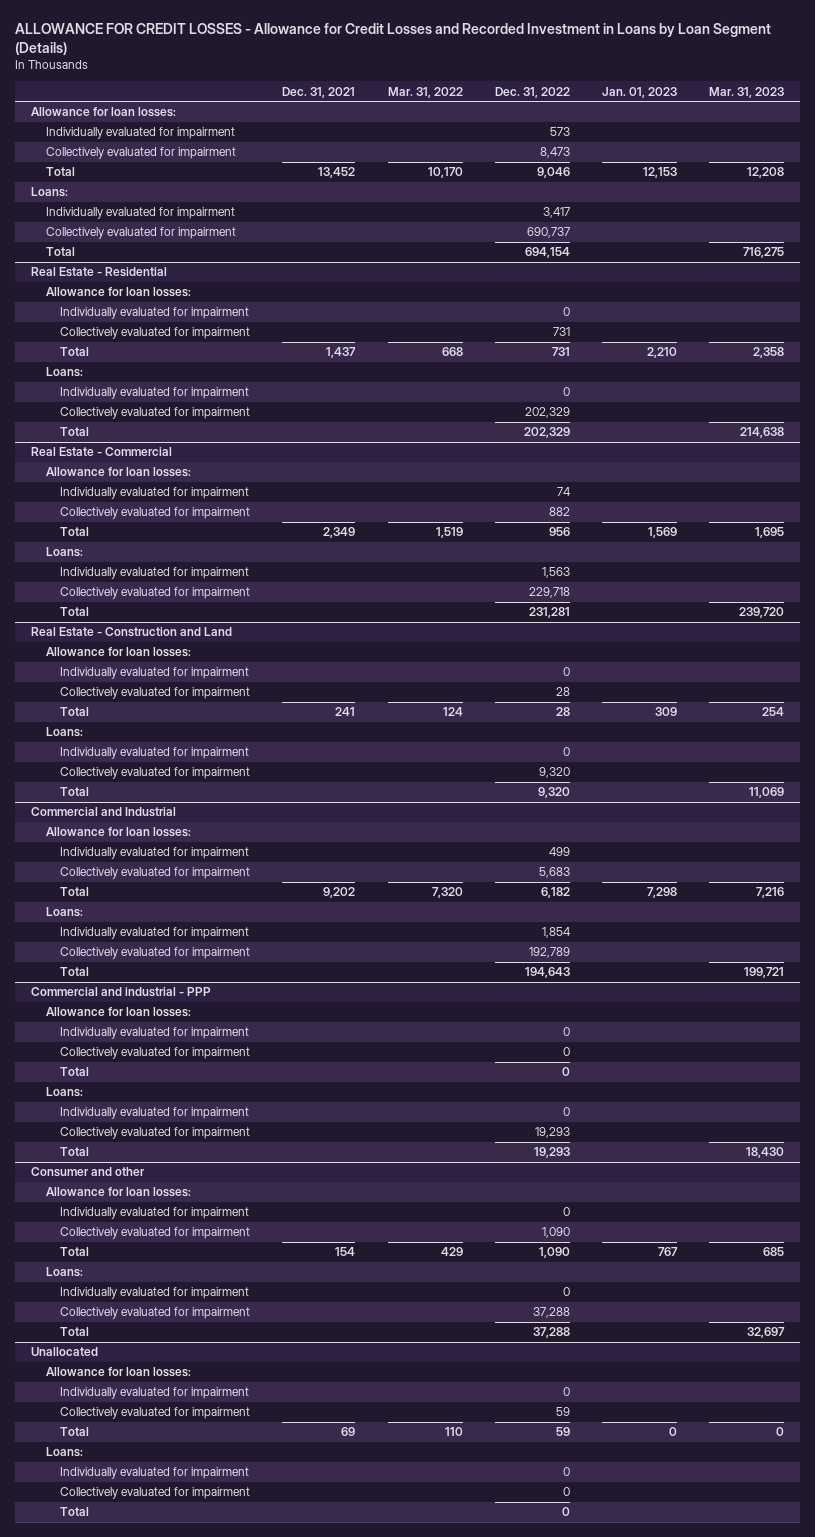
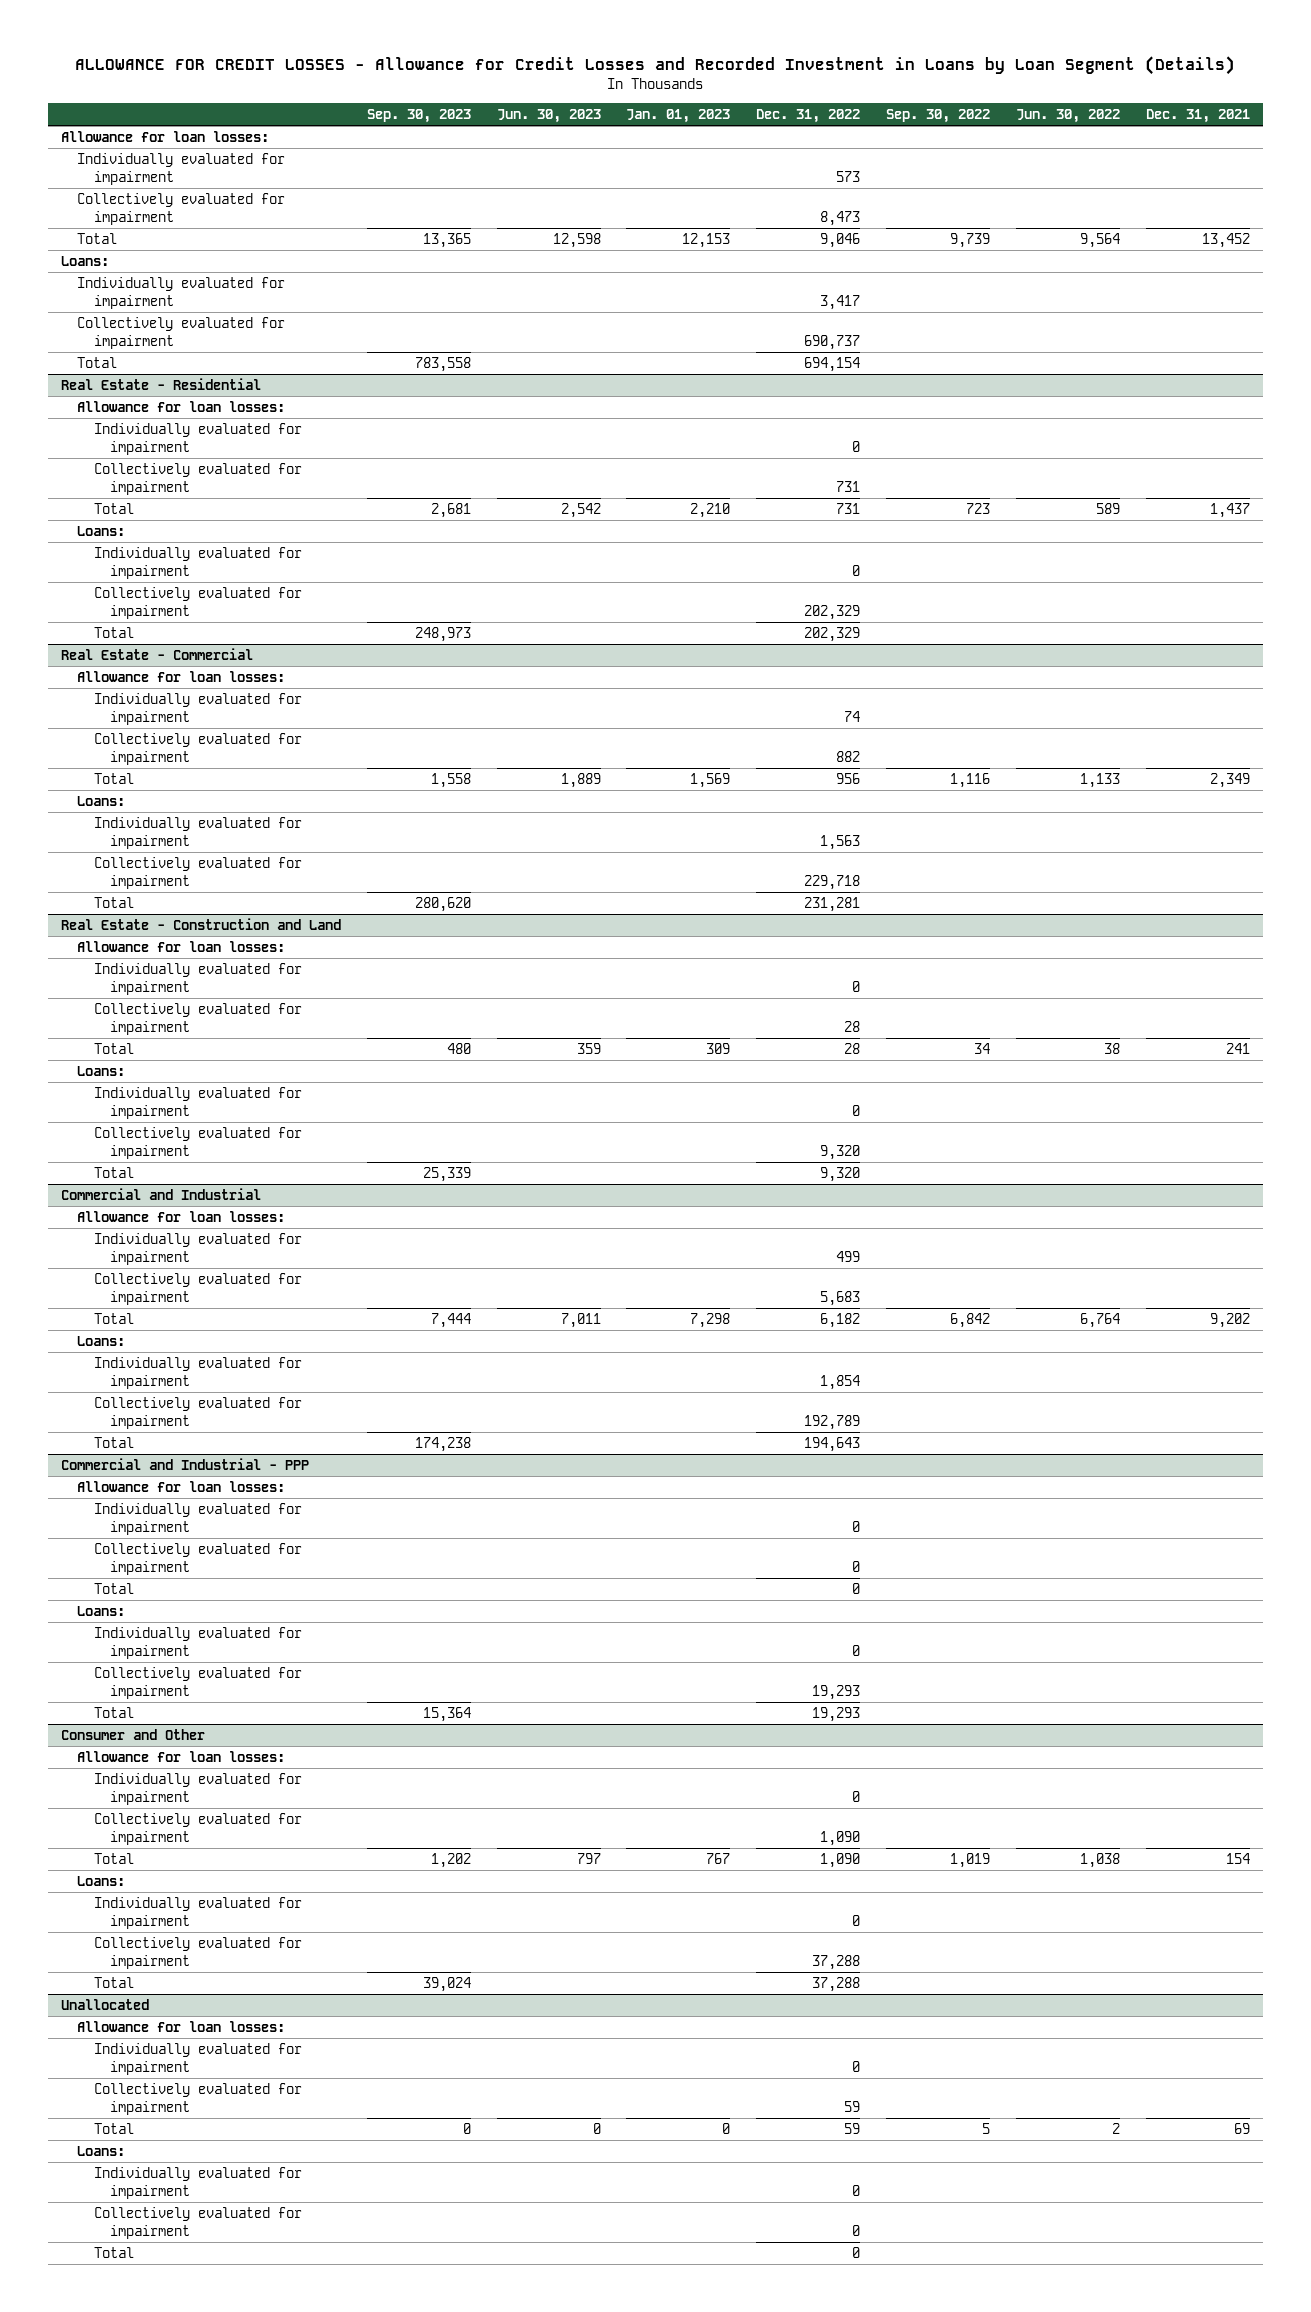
[387,86,463,98] Mar. 31, 2022 -> none
[708,86,784,98] Mar. 31, 2023 -> none
none -> [366,108,471,123] Sep. 30, 2023
none -> [496,108,601,123] Jun. 30, 2023
none -> [886,108,991,123] Sep. 30, 2022
none -> [1016,108,1121,123] Jun. 30, 2022
[30,987,211,998] Commercial and industrial - PPP -> [60,1457,309,1470] Commercial and Industrial - PPP
[30,1167,145,1178] Consumer and other -> [60,1728,205,1740] Consumer and Other

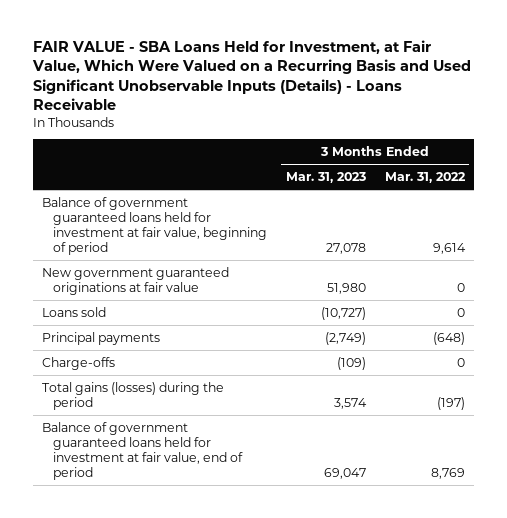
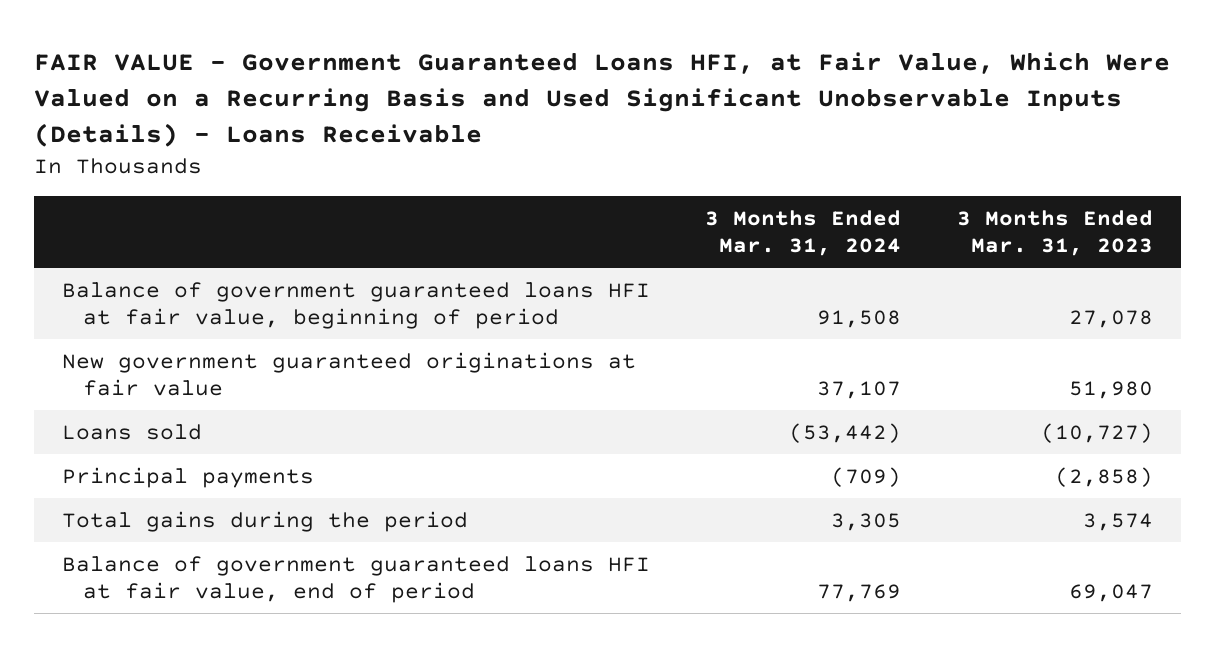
[31,39,471,110] FAIR VALUE - SBA Loans Held for Investment, at Fair Value, Which Were Valued on a Recurring Basis and Used Significant Unobservable Inputs (Details) - Loans Receivable -> [34,52,1171,148] FAIR VALUE - Government Guaranteed Loans HFI, at Fair Value, Which Were Valued on a Recurring Basis and Used Significant Unobservable Inputs (Details) - Loans Receivable
[384,171,466,183] Mar. 31, 2022 -> none
none -> [705,210,902,257] 3 Months Ended Mar. 31, 2024
[41,196,268,255] Balance of government guaranteed loans held for investment at fair value, beginning of period -> [61,281,650,329] Balance of government guaranteed loans HFI at fair value, beginning of period
[41,356,115,370] Charge-offs -> none
[324,331,366,345] (2,749) -> [1054,466,1153,487] (2,858)
[41,381,224,410] Total gains (losses) during the period -> [61,510,468,532] Total gains during the period
[41,421,244,480] Balance of government guaranteed loans held for investment at fair value, end of period -> [61,555,650,603] Balance of government guaranteed loans HFI at fair value, end of period

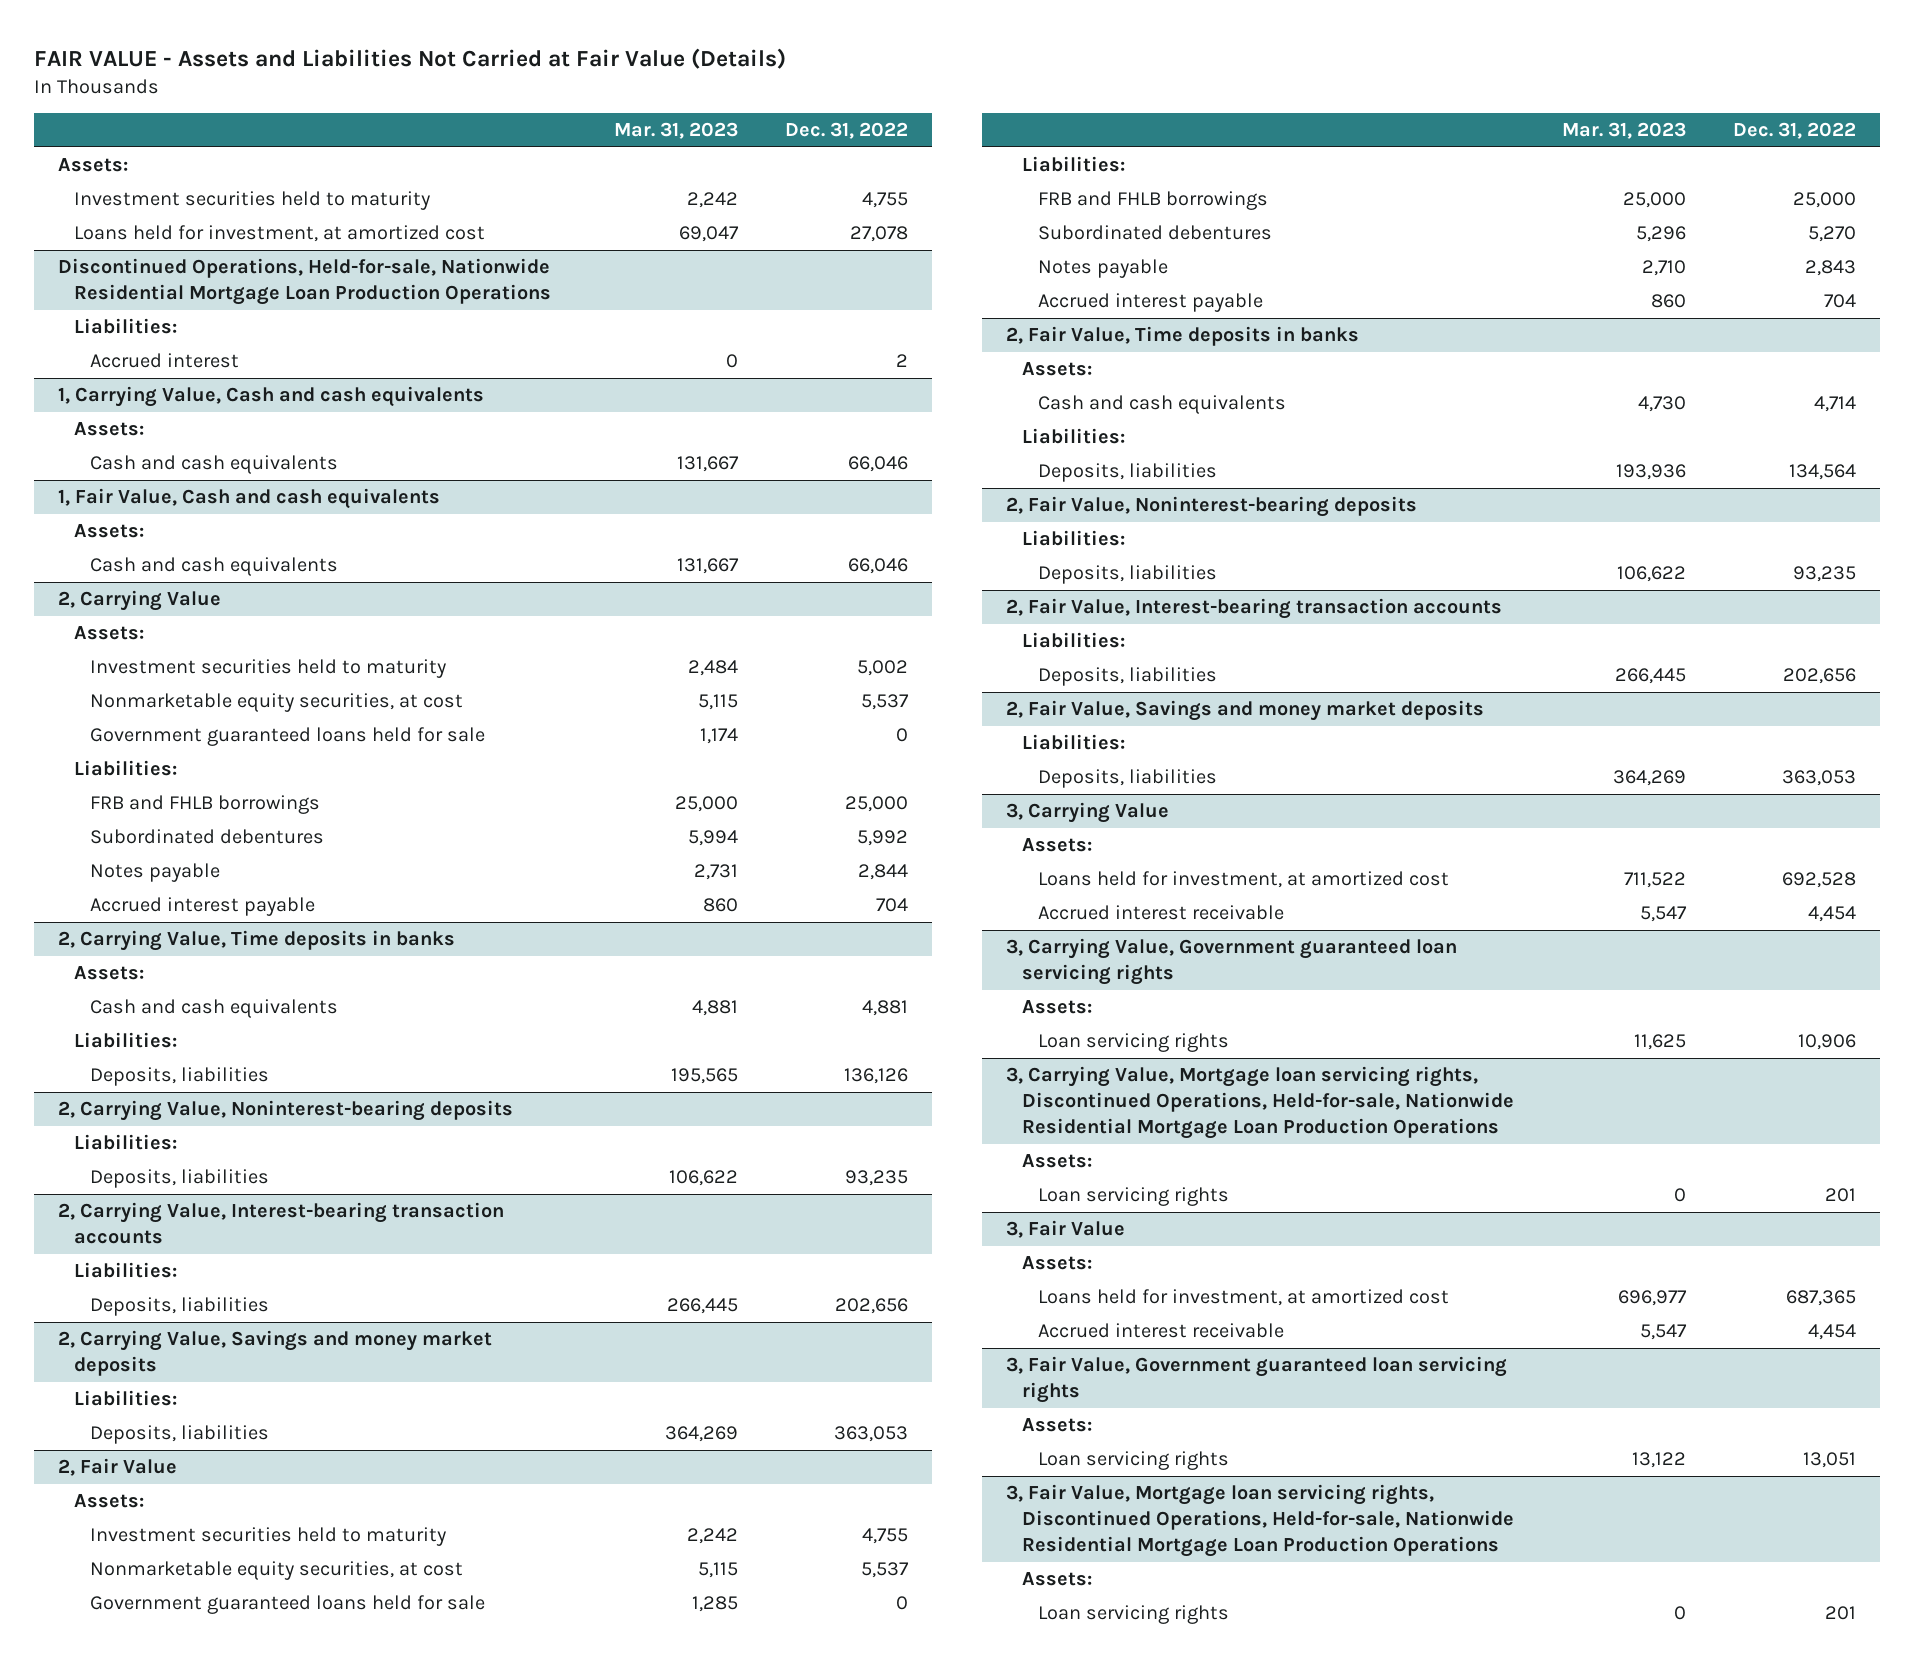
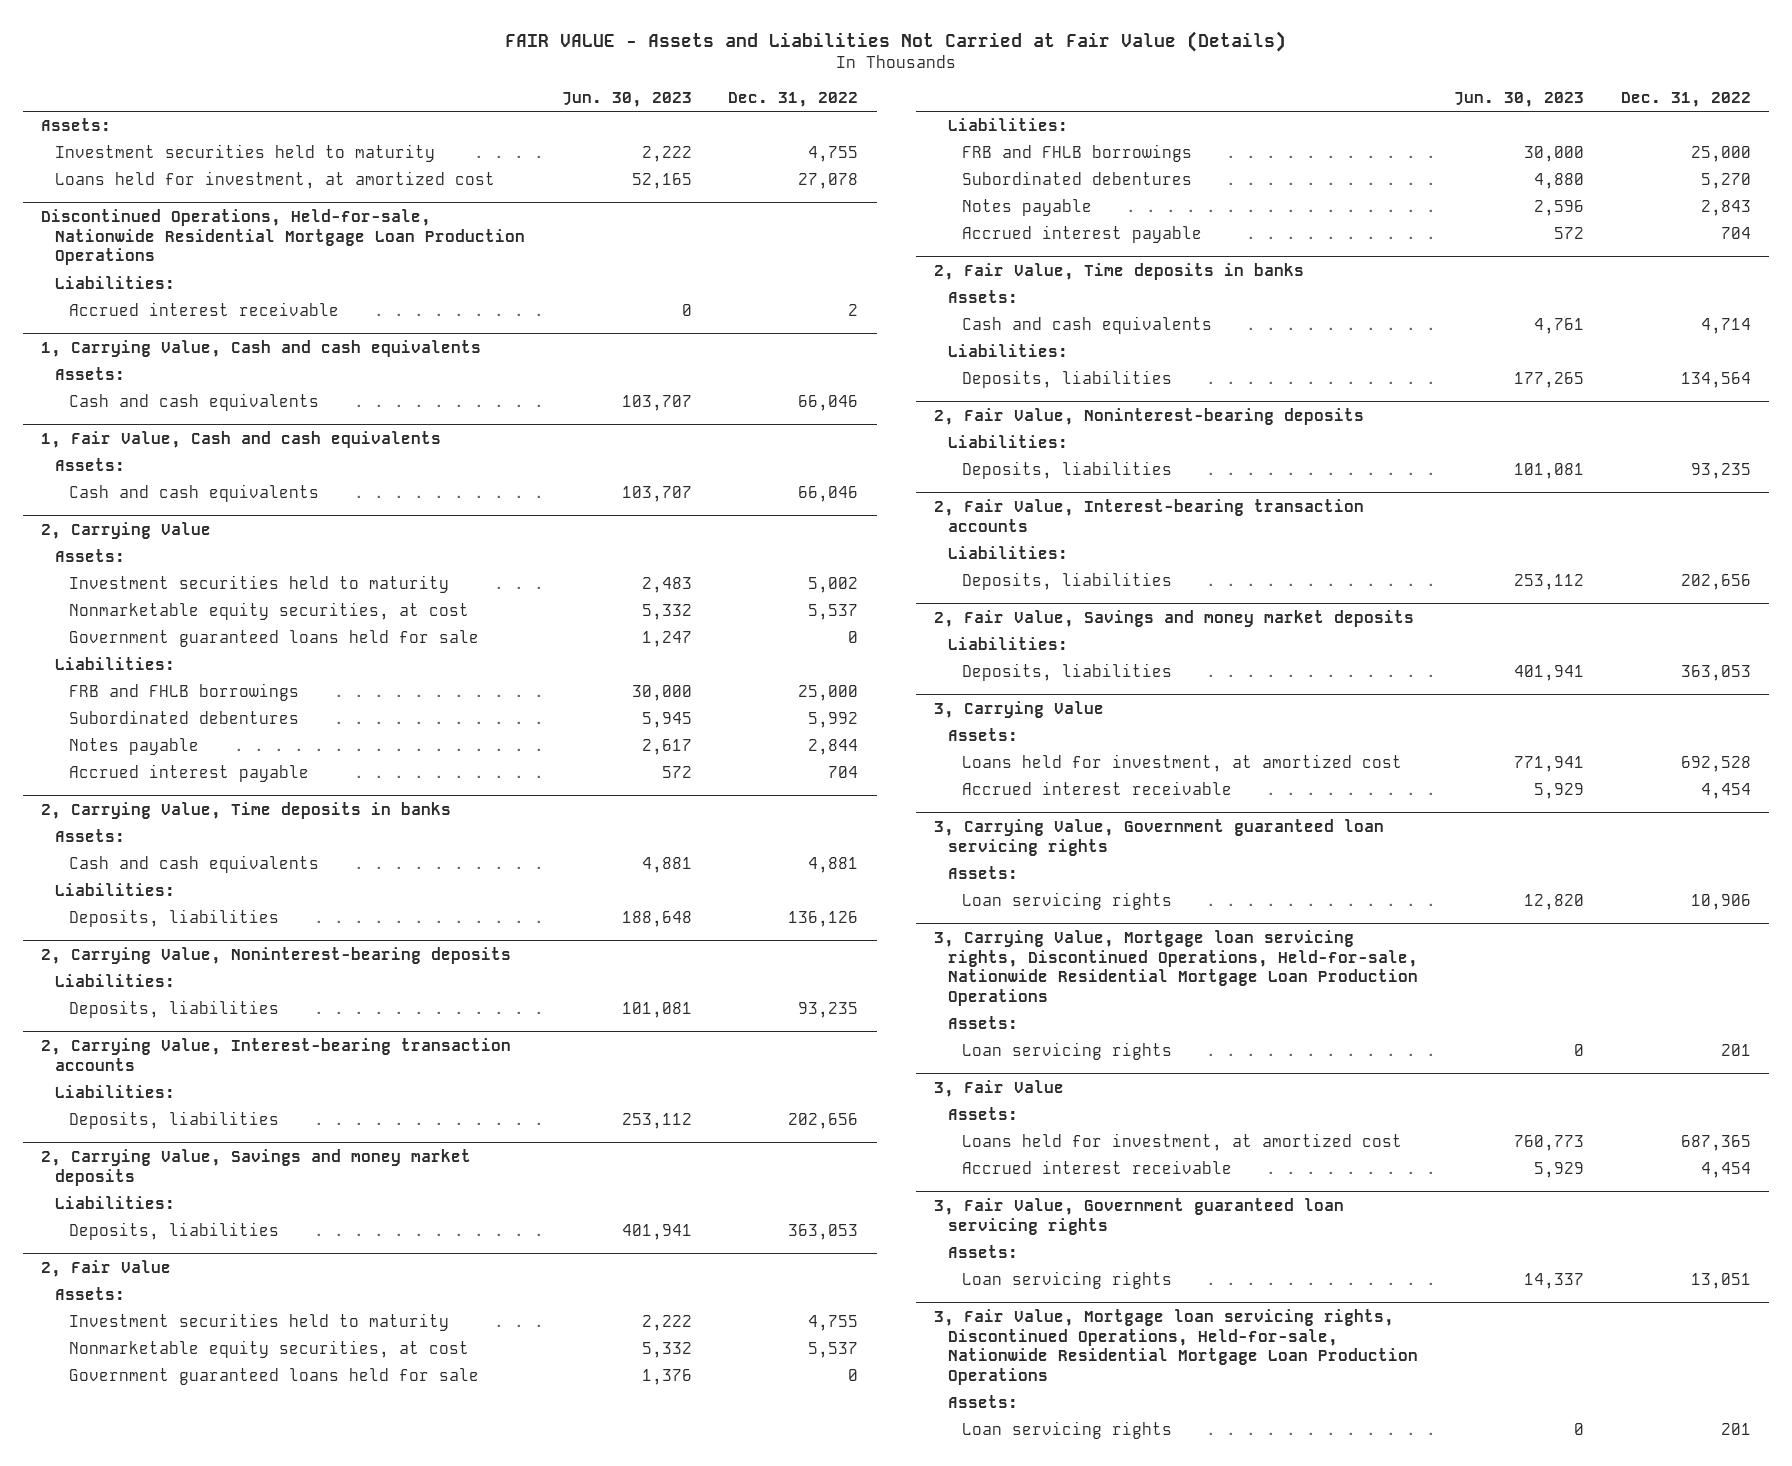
[613,122,738,140] Mar. 31, 2023 -> none
none -> [561,92,692,108] Jun. 30, 2023
[90,353,240,369] Accrued interest -> [69,302,340,317] Accrued interest receivable

